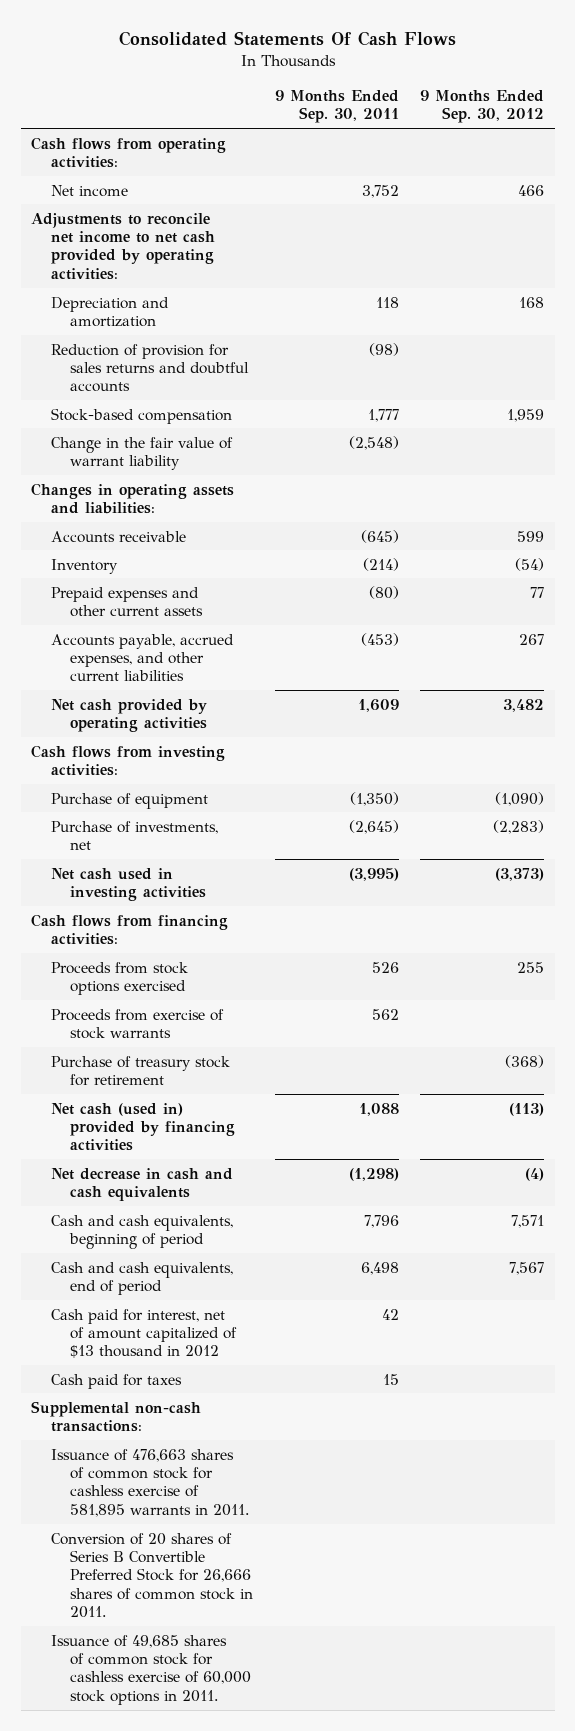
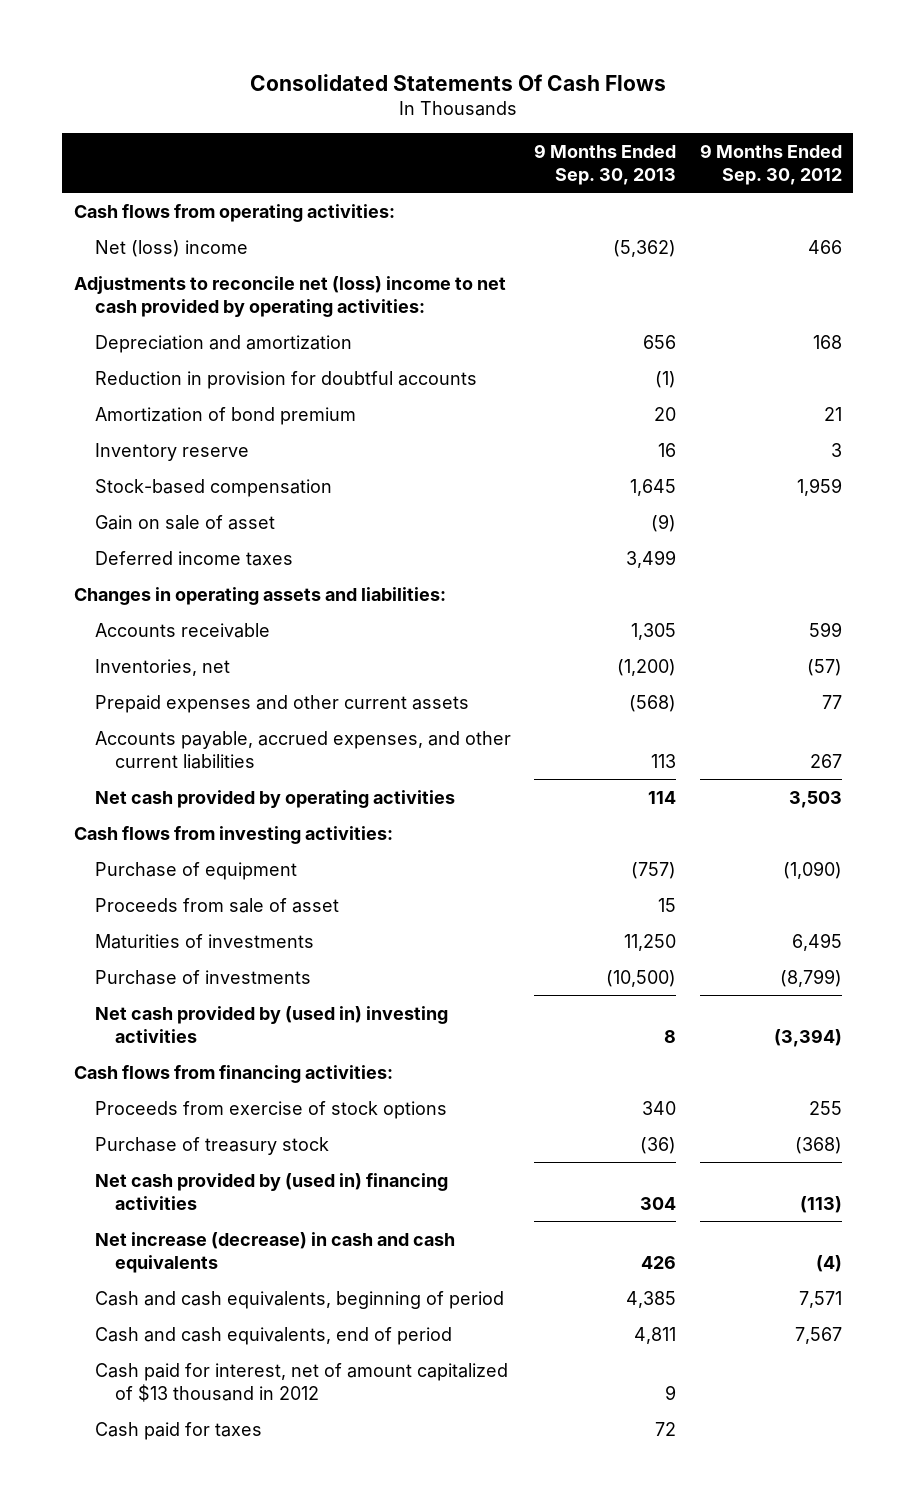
[274,89,399,124] 9 Months Ended Sep. 30, 2011 -> none
none -> [534,143,677,185] 9 Months Ended Sep. 30, 2013
[50,184,128,197] Net income -> [94,239,248,257] Net (loss) income
[31,212,215,280] Adjustments to reconcile net income to net cash provided by operating activities: -> [74,275,507,317] Adjustments to reconcile net (loss) income to net cash provided by operating activities:
[50,343,250,393] Reduction of provision for sales returns and doubtful accounts -> [94,370,477,389] Reduction in provision for doubtful accounts
none -> [94,406,356,425] Amortization of bond premium
none -> [94,442,249,461] Inventory reserve
[50,436,233,471] Change in the fair value of warrant liability -> none
none -> [94,514,275,530] Gain on sale of asset
none -> [94,550,293,566] Deferred income taxes
[50,558,118,574] Inventory -> none
none -> [94,658,230,676] Inventories, net
[502,698,544,712] 3,482 -> [788,790,842,808] 3,503
none -> [94,897,339,913] Proceeds from sale of asset
none -> [94,933,314,949] Maturities of investments
[50,820,218,851] Purchase of investments, net -> [94,969,311,985] Purchase of investments
[492,819,544,834] (2,283) -> [779,968,842,987] (8,799)
[50,867,207,902] Net cash used in investing activities -> [94,1005,448,1043] Net cash provided by (used in) investing activities
[494,867,544,881] (3,373) -> [773,1028,842,1047] (3,394)
[50,1008,224,1040] Proceeds from exercise of stock warrants -> none
[50,961,188,996] Proceeds from stock options exercised -> [94,1100,447,1119] Proceeds from exercise of stock options
[50,1055,230,1087] Purchase of treasury stock for retirement -> [94,1136,329,1155] Purchase of treasury stock
[50,1102,236,1152] Net cash (used in) provided by financing activities -> [94,1172,448,1210] Net cash provided by (used in) financing activities
[50,1167,233,1202] Net decrease in cash and cash equivalents -> [94,1231,455,1273] Net increase (decrease) in cash and cash equivalents
[31,1400,202,1433] Supplemental non-cash transactions: -> none
[50,1448,250,1517] Issuance of 476,663 shares of common stock for cashless exercise of 581,895 warrants in 2011. -> none
[50,1532,254,1619] Conversion of 20 shares of Series B Convertible Preferred Stock for 26,666 shares of common stock in 2011. -> none
[50,1634,252,1705] Issuance of 49,685 shares of common stock for cashless exercise of 60,000 stock options in 2011. -> none

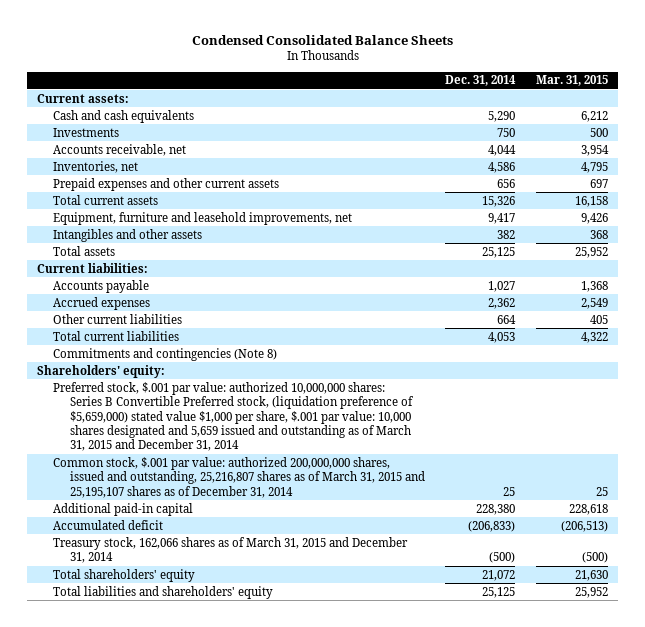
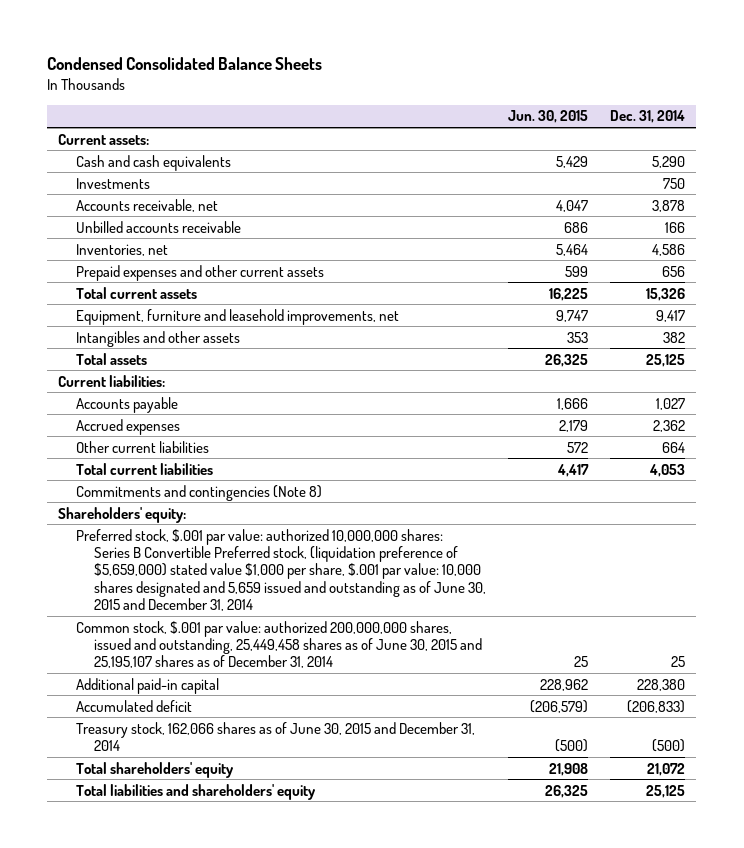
[536,75,609,87] Mar. 31, 2015 -> none
none -> [508,110,589,124] Jun. 30, 2015
[488,144,517,156] 4,044 -> [652,199,686,212] 3,878
none -> [76,220,242,233] Unbilled accounts receivable
[53,381,414,452] Preferred stock, $.001 par value: authorized 10,000,000 shares: Series B Convertible Preferred stock, (liquidation preference of $5,659,000) stated value $1,000 per share, $.001 par value: 10,000 shares designated and 5,659 issued and outstanding as of March 31, 2015 and December 31, 2014 -> [76,528,487,612] Preferred stock, $.001 par value: authorized 10,000,000 shares: Series B Convertible Preferred stock, (liquidation preference of $5,659,000) stated value $1,000 per share, $.001 par value: 10,000 shares designated and 5,659 issued and outstanding as of June 30, 2015 and December 31, 2014
[53,456,425,498] Common stock, $.001 par value: authorized 200,000,000 shares, issued and outstanding, 25,216,807 shares as of March 31, 2015 and 25,195,107 shares as of December 31, 2014 -> [76,620,483,669] Common stock, $.001 par value: authorized 200,000,000 shares, issued and outstanding, 25,449,458 shares as of June 30, 2015 and 25,195,107 shares as of December 31, 2014
[53,536,409,564] Treasury stock, 162,066 shares as of March 31, 2015 and December 31, 2014 -> [76,721,476,751] Treasury stock, 162,066 shares as of June 30, 2015 and December 31, 2014

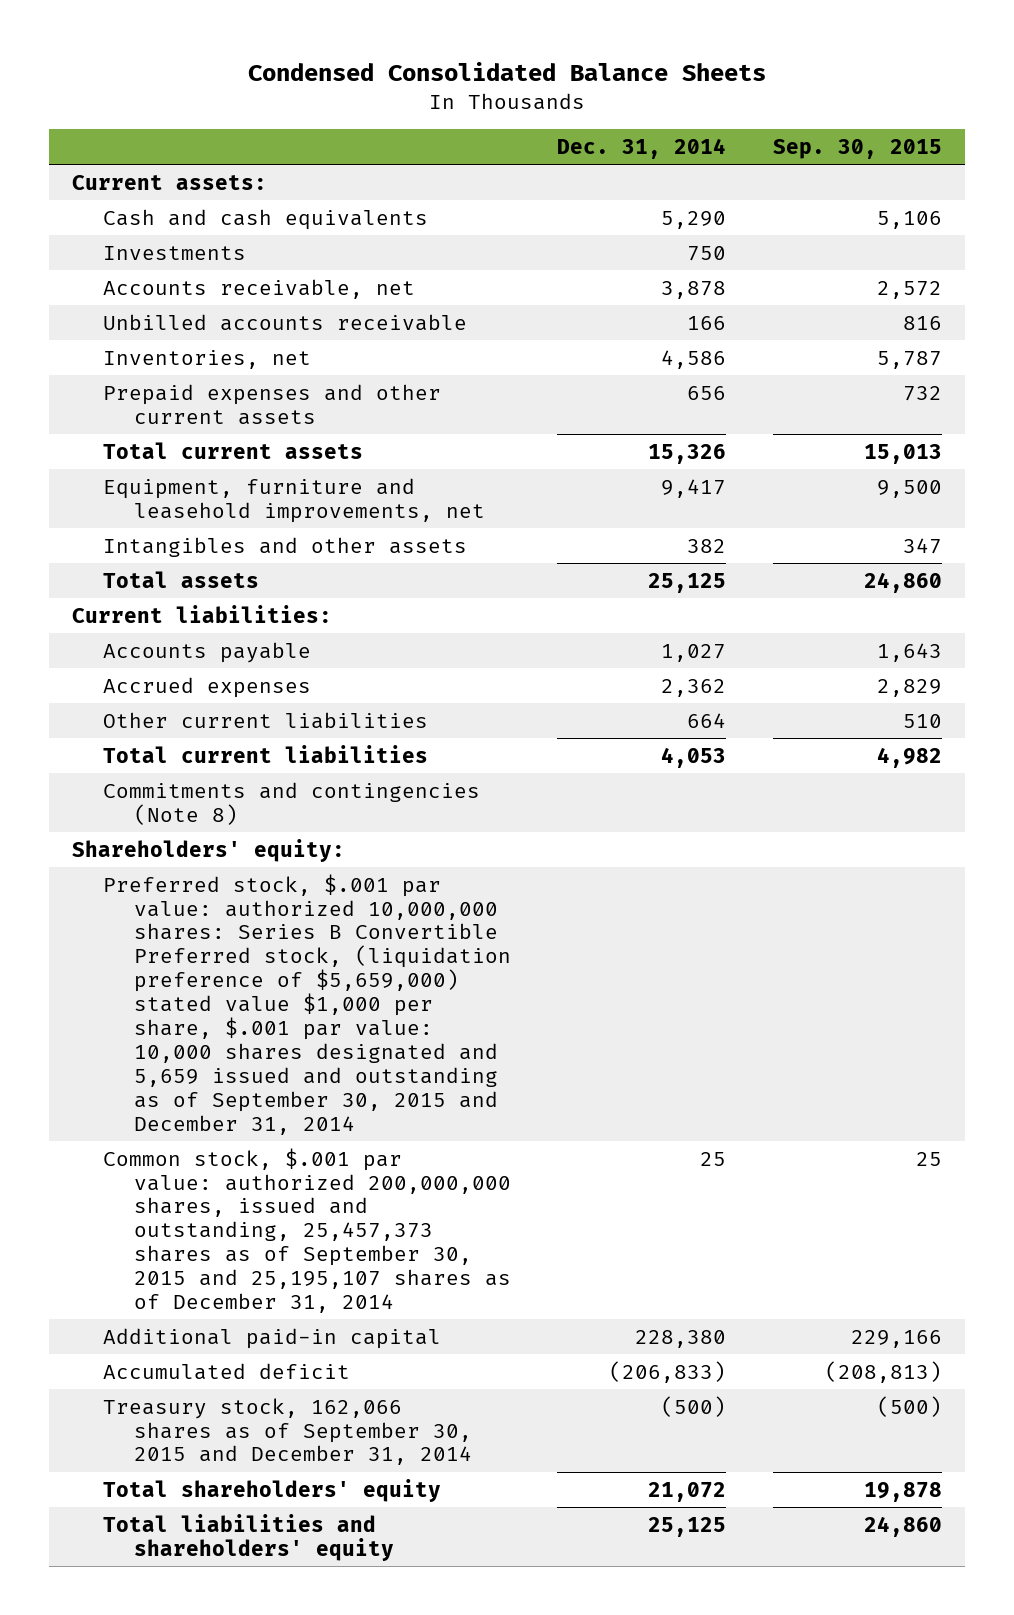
[508,110,589,124] Jun. 30, 2015 -> none
none -> [772,138,942,159] Sep. 30, 2015
[76,528,487,612] Preferred stock, $.001 par value: authorized 10,000,000 shares: Series B Convertible Preferred stock, (liquidation preference of $5,659,000) stated value $1,000 per share, $.001 par value: 10,000 shares designated and 5,659 issued and outstanding as of June 30, 2015 and December 31, 2014 -> [103,873,512,1135] Preferred stock, $.001 par value: authorized 10,000,000 shares: Series B Convertible Preferred stock, (liquidation preference of $5,659,000) stated value $1,000 per share, $.001 par value: 10,000 shares designated and 5,659 issued and outstanding as of September 30, 2015 and December 31, 2014
[76,620,483,669] Common stock, $.001 par value: authorized 200,000,000 shares, issued and outstanding, 25,449,458 shares as of June 30, 2015 and 25,195,107 shares as of December 31, 2014 -> [103,1147,512,1314] Common stock, $.001 par value: authorized 200,000,000 shares, issued and outstanding, 25,457,373 shares as of September 30, 2015 and 25,195,107 shares as of December 31, 2014
[76,721,476,751] Treasury stock, 162,066 shares as of June 30, 2015 and December 31, 2014 -> [103,1397,473,1466] Treasury stock, 162,066 shares as of September 30, 2015 and December 31, 2014

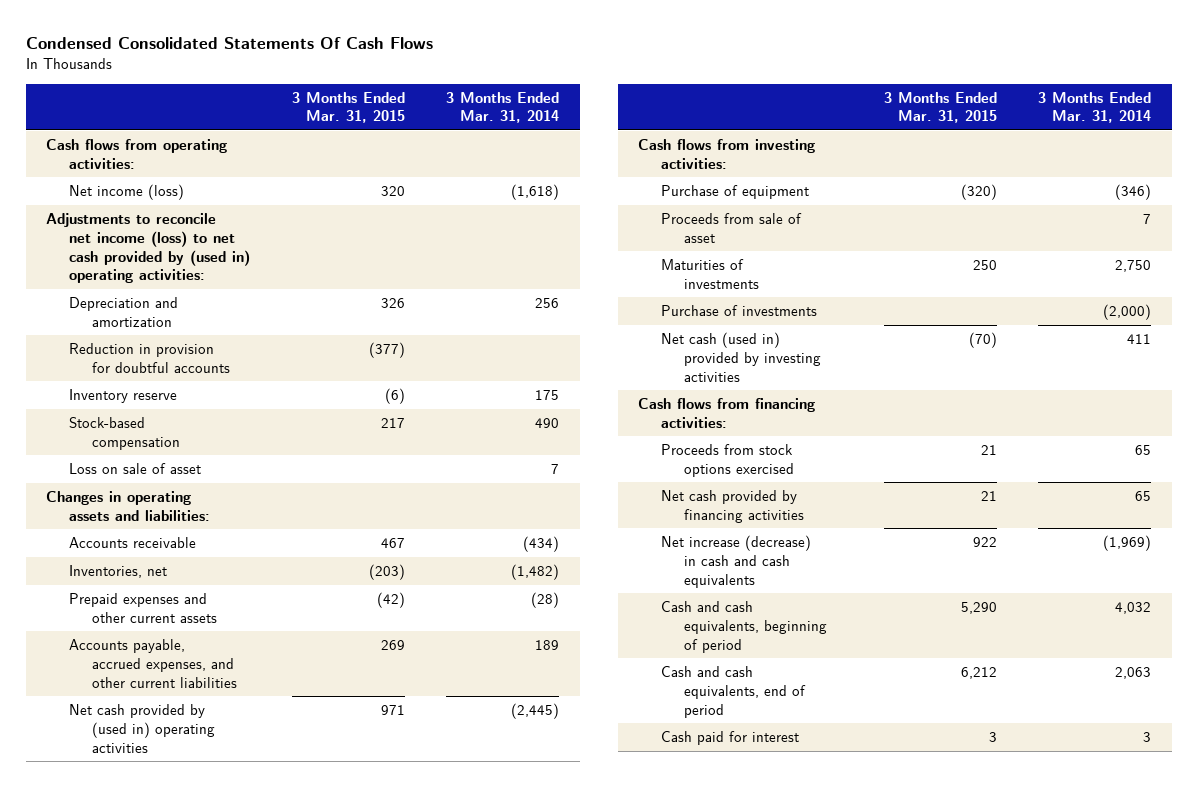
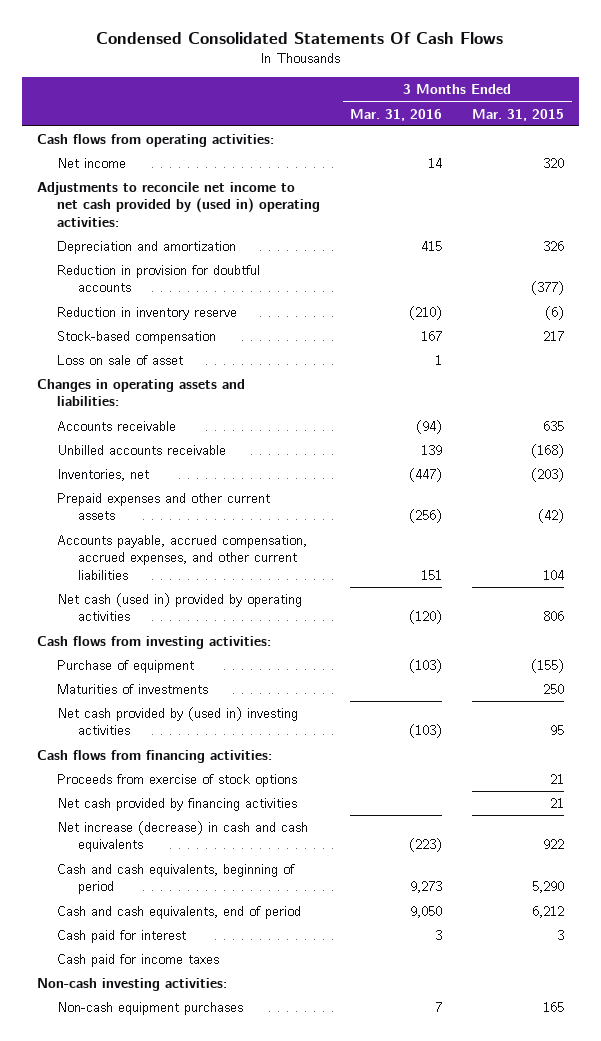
[446,91,560,124] 3 Months Ended Mar. 31, 2014 -> none
none -> [350,108,443,121] Mar. 31, 2016
[69,183,185,200] Net income (loss) -> [57,158,127,169] Net income
[46,212,251,284] Adjustments to reconcile net income (loss) to net cash provided by (used in) operating activities: -> [36,182,321,227] Adjustments to reconcile net income to net cash provided by (used in) operating activities:
[69,388,178,403] Inventory reserve -> [57,307,238,321] Reduction in inventory reserve
[380,537,405,548] 467 -> [543,421,565,432] 635
none -> [57,445,227,456] Unbilled accounts receivable
[69,638,238,688] Accounts payable, accrued expenses, and other current liabilities -> [57,535,308,580] Accounts payable, accrued compensation, accrued expenses, and other current liabilities
[380,639,405,650] 269 -> [543,569,565,580] 104
[69,703,216,753] Net cash provided by (used in) operating activities -> [57,593,303,622] Net cash (used in) provided by operating activities
[380,704,405,715] 971 -> [543,611,565,622] 806
[661,212,803,243] Proceeds from sale of asset -> none
[960,183,997,200] (320) -> [531,659,565,674] (155)
[661,304,818,316] Purchase of investments -> none
[661,331,822,382] Net cash (used in) provided by investing activities -> [57,707,299,736] Net cash provided by (used in) investing activities
[968,331,997,348] (70) -> [550,725,565,736] 95
[661,443,795,477] Proceeds from stock options exercised -> [57,774,298,788] Proceeds from exercise of stock options
none -> [57,954,220,968] Cash paid for income taxes
none -> [36,978,227,992] Non-cash investing activities:
none -> [57,1002,244,1016] Non-cash equipment purchases

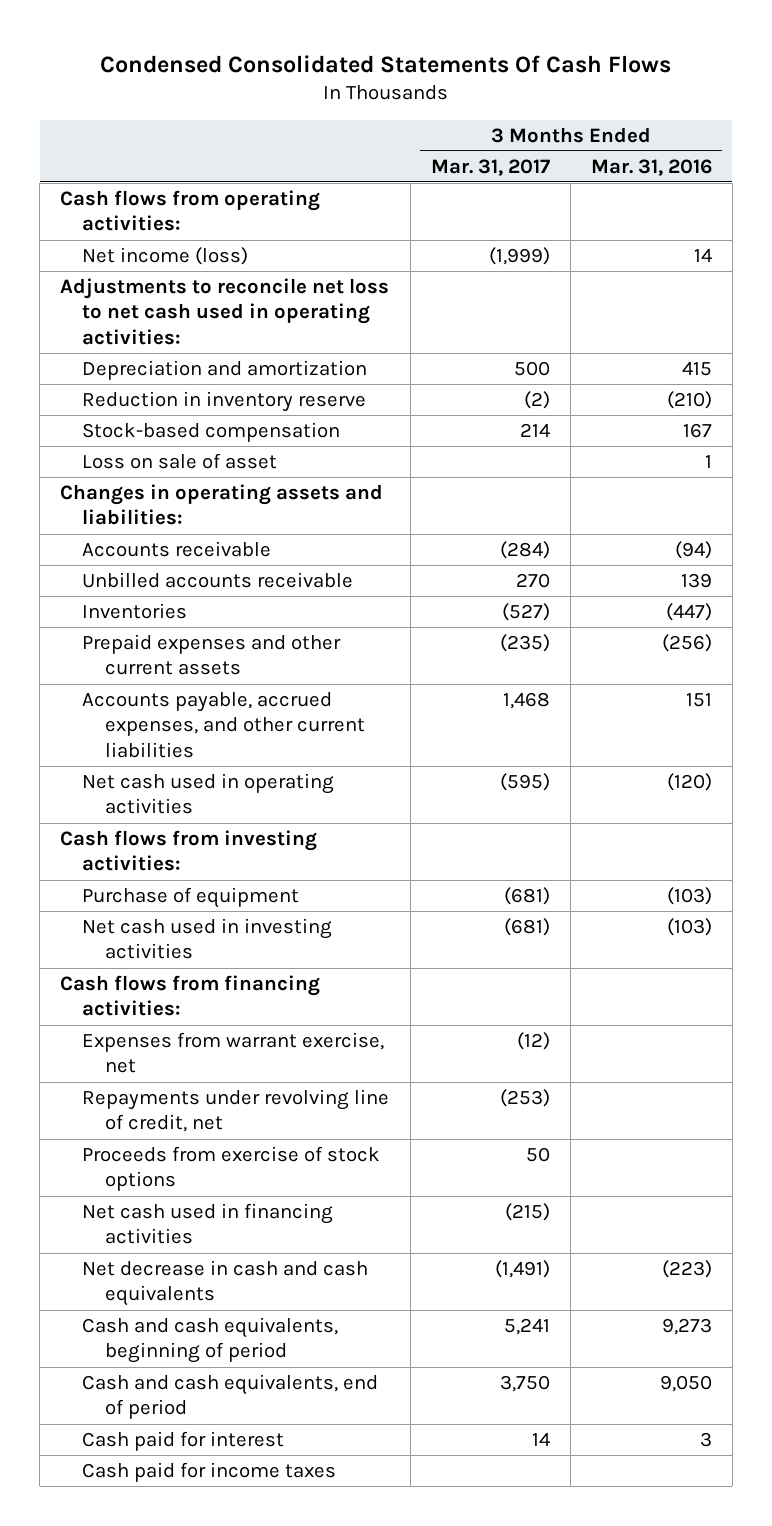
[472,108,565,121] Mar. 31, 2015 -> none
none -> [430,158,550,176] Mar. 31, 2017
[57,158,127,169] Net income -> [82,246,249,265] Net income (loss)
[36,182,321,227] Adjustments to reconcile net income to net cash provided by (used in) operating activities: -> [60,277,390,345] Adjustments to reconcile net loss to net cash used in operating activities:
[57,265,261,293] Reduction in provision for doubtful accounts -> none
[57,469,150,482] Inventories, net -> [82,602,188,619] Inventories
[57,535,308,580] Accounts payable, accrued compensation, accrued expenses, and other current liabilities -> [82,691,365,758] Accounts payable, accrued expenses, and other current liabilities
[57,593,303,622] Net cash (used in) provided by operating activities -> [82,772,335,815] Net cash used in operating activities
[57,684,209,695] Maturities of investments -> none
[57,707,299,736] Net cash provided by (used in) investing activities -> [82,917,333,960] Net cash used in investing activities
none -> [82,1031,385,1074] Expenses from warrant exercise, net
none -> [82,1088,390,1133] Repayments under revolving line of credit, net
[57,798,298,812] Net cash provided by financing activities -> [82,1202,334,1245] Net cash used in financing activities
[57,821,309,853] Net increase (decrease) in cash and cash equivalents -> [82,1259,369,1307] Net decrease in cash and cash equivalents
[36,978,227,992] Non-cash investing activities: -> none
[57,1002,244,1016] Non-cash equipment purchases -> none

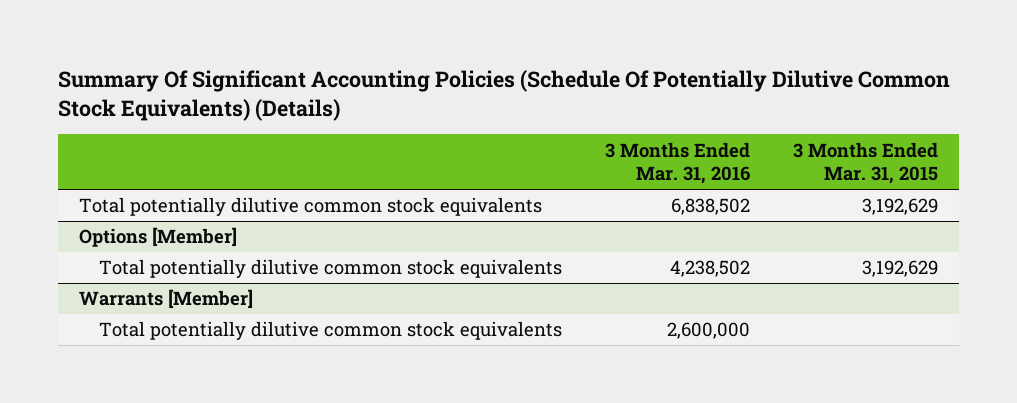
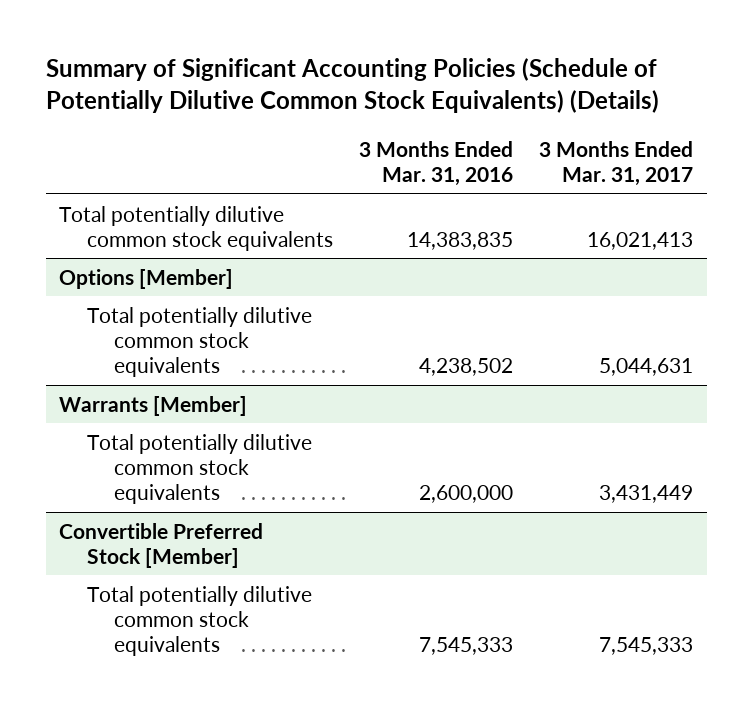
[57,69,950,121] Summary Of Significant Accounting Policies (Schedule Of Potentially Dilutive Common Stock Equivalents) (Details) -> [45,58,659,114] Summary of Significant Accounting Policies (Schedule of Potentially Dilutive Common Stock Equivalents) (Details)
[792,141,938,185] 3 Months Ended Mar. 31, 2015 -> none
none -> [539,140,694,186] 3 Months Ended Mar. 31, 2017
[670,198,750,216] 6,838,502 -> [407,231,514,250] 14,383,835
none -> [58,522,263,568] Convertible Preferred Stock [Member]
none -> [86,585,312,656] Total potentially dilutive common stock equivalents

